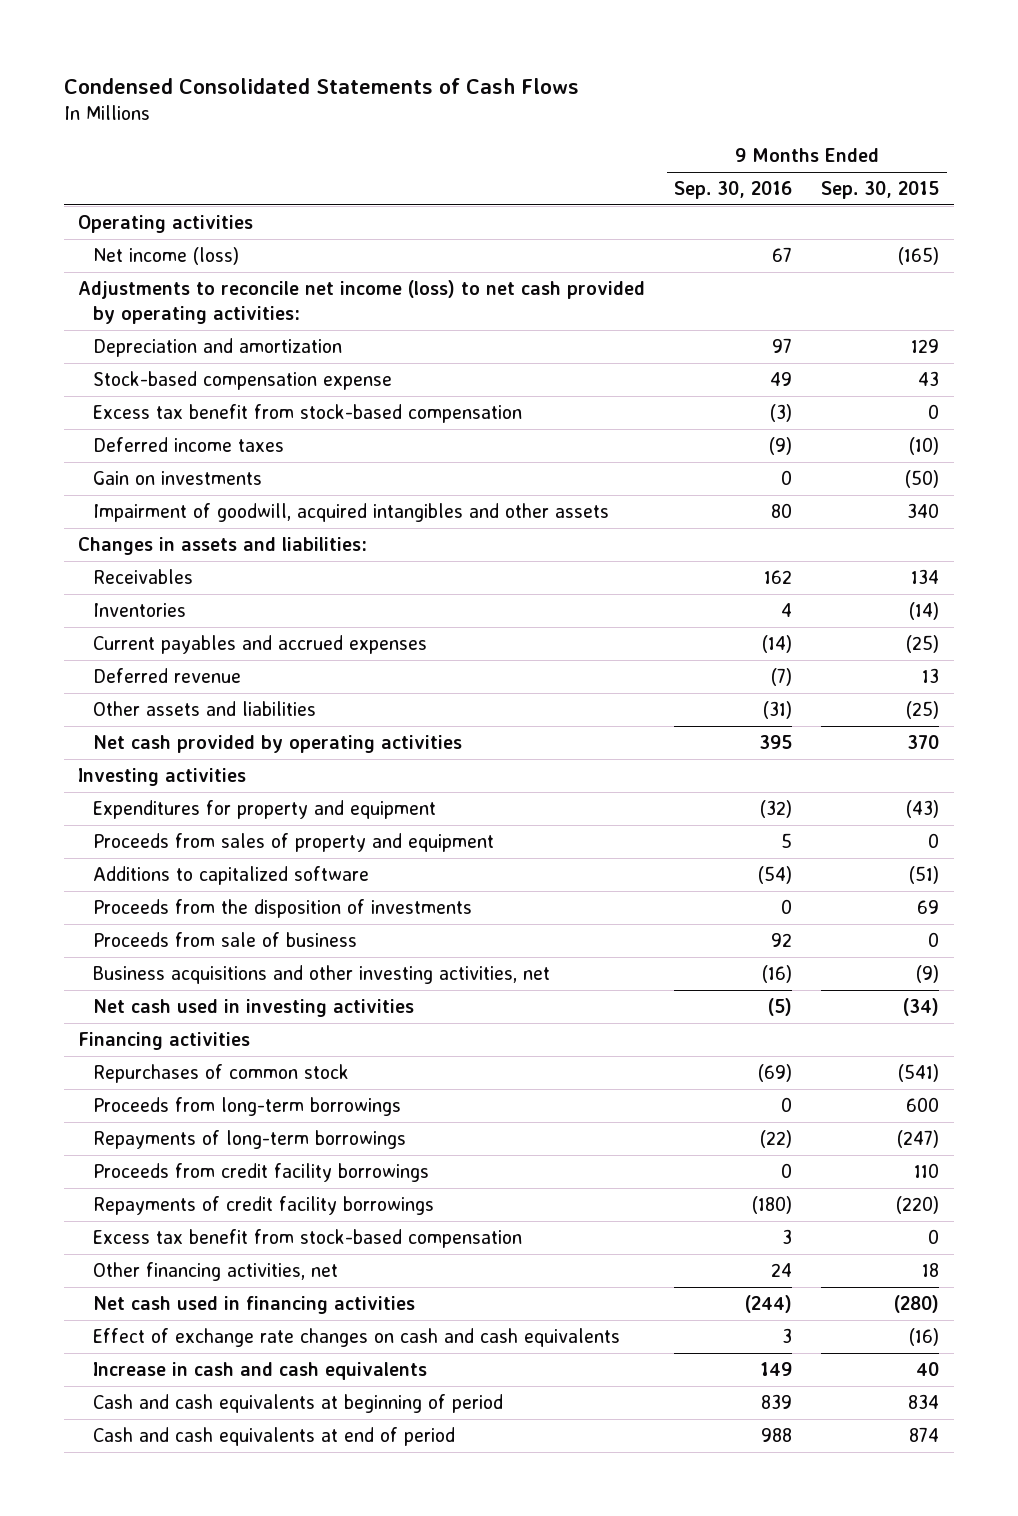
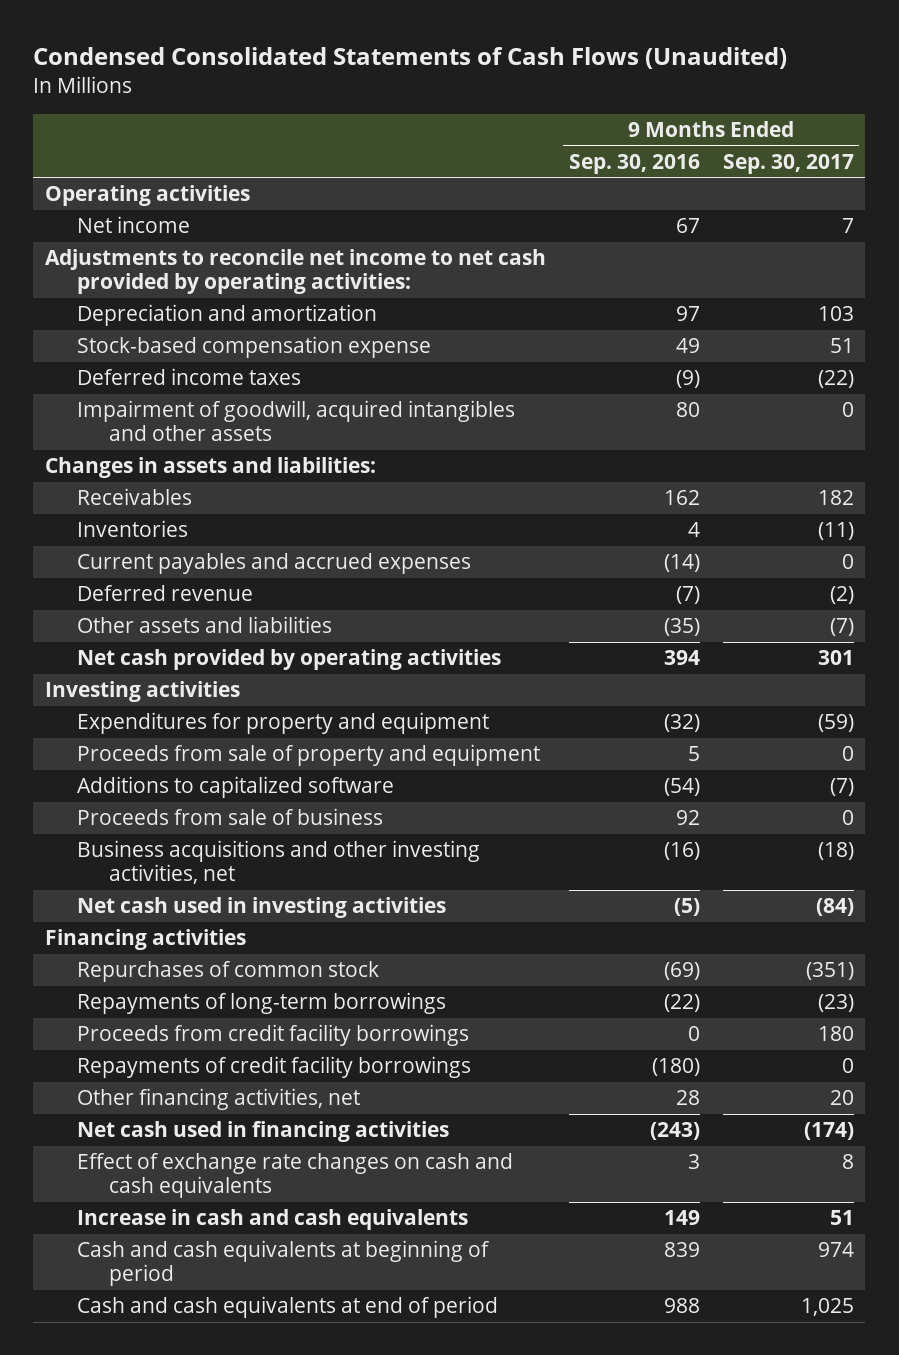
[63,77,579,94] Condensed Consolidated Statements of Cash Flows -> [33,47,788,70] Condensed Consolidated Statements of Cash Flows (Unaudited)
[821,181,940,200] Sep. 30, 2015 -> none
none -> [722,153,854,174] Sep. 30, 2017
[93,246,240,265] Net income (loss) -> [76,216,190,234] Net income
[78,279,646,324] Adjustments to reconcile net income (loss) to net cash provided by operating activities: -> [44,249,546,295] Adjustments to reconcile net income to net cash provided by operating activities:
[93,403,523,423] Excess tax benefit from stock-based compensation -> none
[93,470,263,485] Gain on investments -> none
[763,700,793,719] (31) -> [663,618,700,637] (35)
[759,734,793,749] 395 -> [663,650,700,666] 394
[93,832,495,852] Proceeds from sales of property and equipment -> [76,744,540,767] Proceeds from sale of property and equipment
[93,898,473,918] Proceeds from the disposition of investments -> none
[93,1096,402,1116] Proceeds from long-term borrowings -> none
[93,1228,523,1248] Excess tax benefit from stock-based compensation -> none
[771,1262,793,1277] 24 -> [675,1090,700,1106] 28
[745,1294,793,1313] (244) -> [649,1122,700,1141] (243)

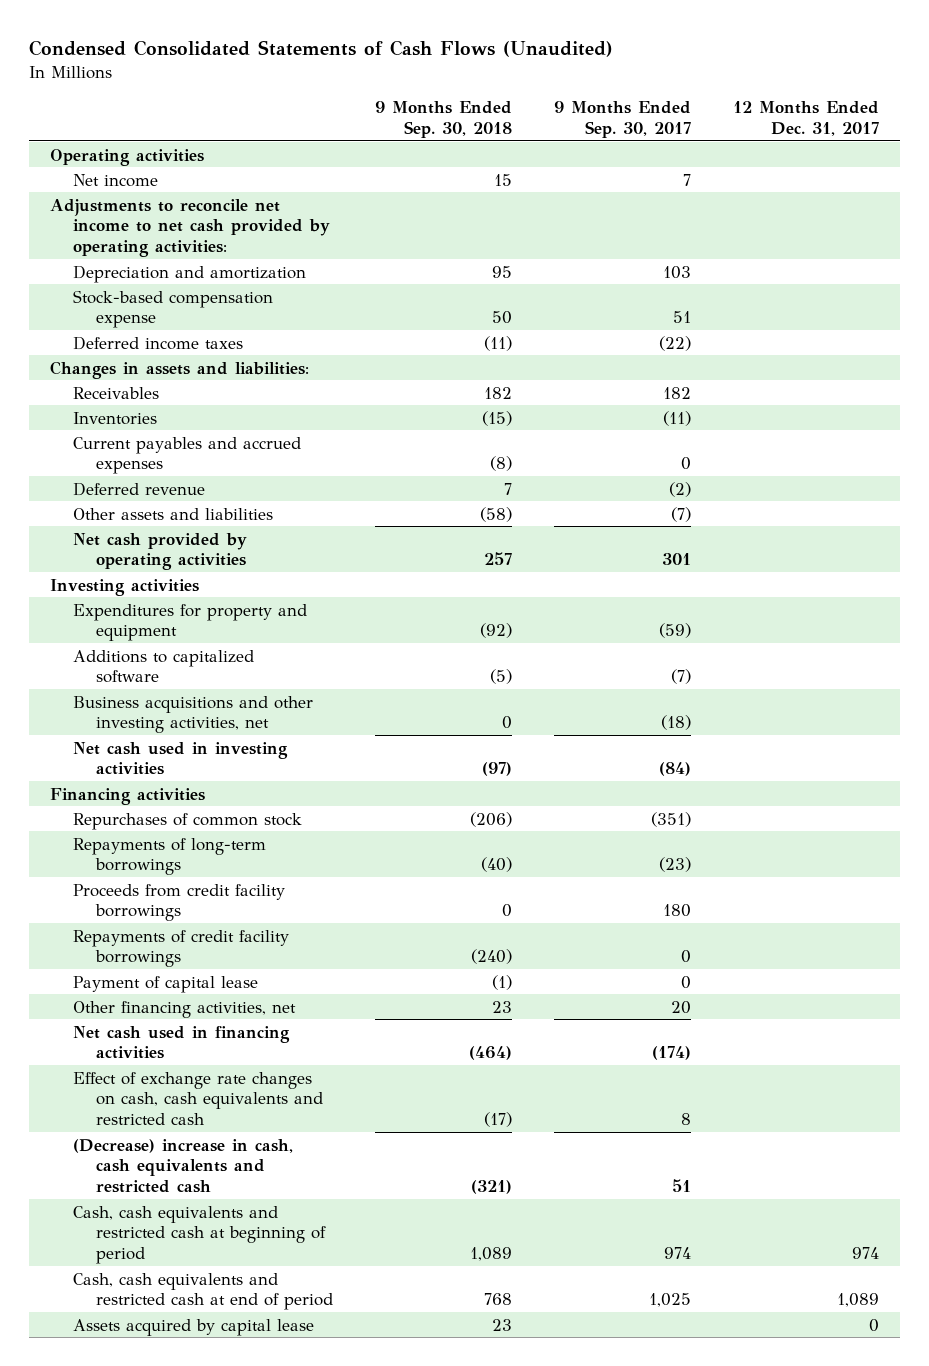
[568,153,700,174] Sep. 30, 2016 -> none
none -> [374,101,512,138] 9 Months Ended Sep. 30, 2018
none -> [732,101,879,136] 12 Months Ended Dec. 31, 2017
[76,400,515,442] Impairment of goodwill, acquired intangibles and other assets -> none
[76,744,540,767] Proceeds from sale of property and equipment -> none
[76,808,383,826] Proceeds from sale of business -> none
none -> [72,975,258,993] Payment of capital lease
[76,1153,513,1199] Effect of exchange rate changes on cash and cash equivalents -> [72,1071,323,1125] Effect of exchange rate changes on cash, cash equivalents and restricted cash
[76,1209,468,1231] Increase in cash and cash equivalents -> [72,1138,293,1193] (Decrease) increase in cash, cash equivalents and restricted cash
[76,1240,490,1287] Cash and cash equivalents at beginning of period -> [72,1205,326,1264] Cash, cash equivalents and restricted cash at beginning of period
[76,1296,498,1319] Cash and cash equivalents at end of period -> [72,1272,333,1311] Cash, cash equivalents and restricted cash at end of period
none -> [72,1318,314,1336] Assets acquired by capital lease

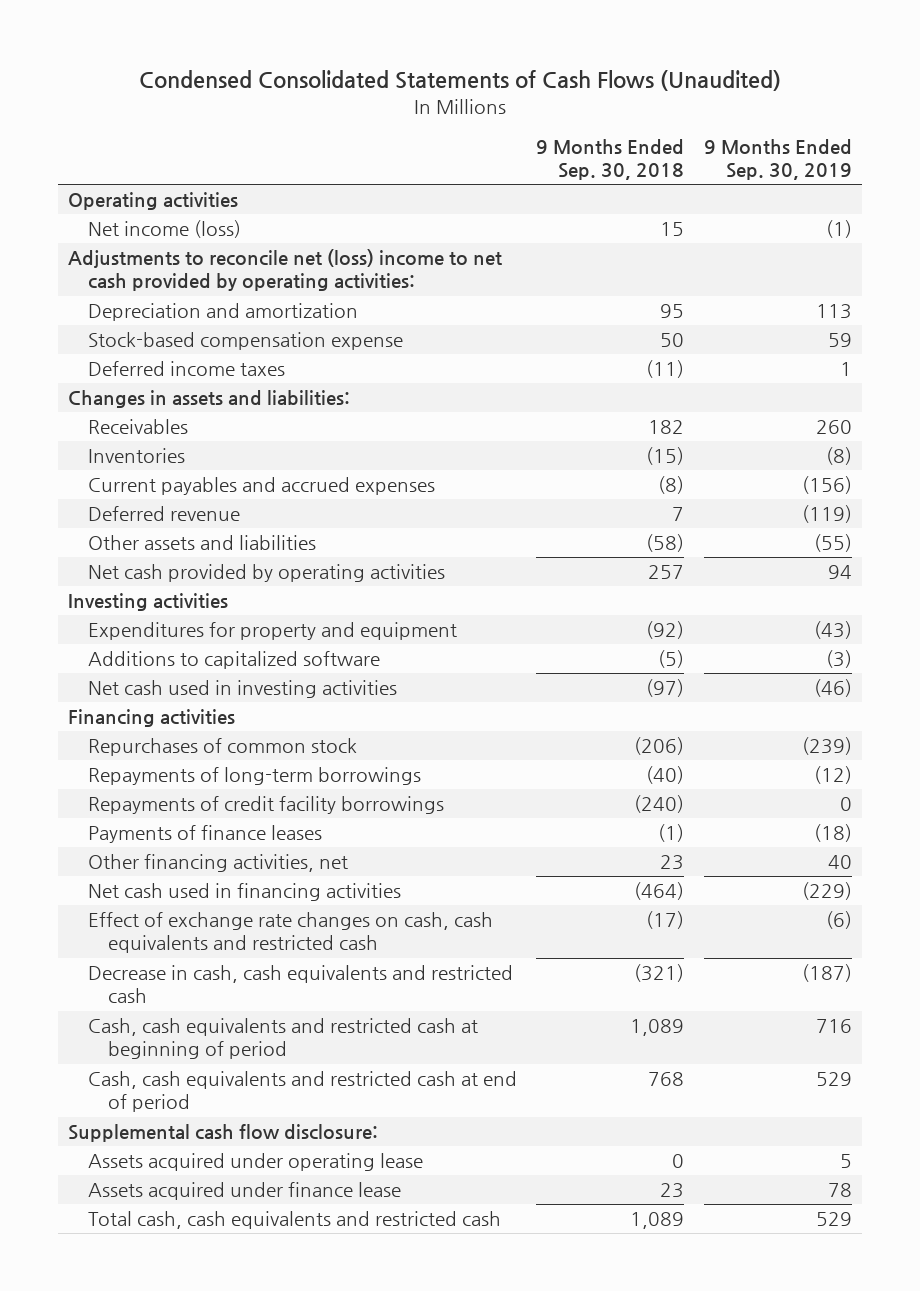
[553,101,691,138] 9 Months Ended Sep. 30, 2017 -> none
[732,101,879,136] 12 Months Ended Dec. 31, 2017 -> none
none -> [703,139,852,181] 9 Months Ended Sep. 30, 2019
[72,173,158,187] Net income -> [87,220,241,239] Net income (loss)
[49,198,330,257] Adjustments to reconcile net income to net cash provided by operating activities: -> [67,249,502,292] Adjustments to reconcile net (loss) income to net cash provided by operating activities:
[72,695,313,734] Business acquisitions and other investing activities, net -> none
[72,883,285,922] Proceeds from credit facility borrowings -> none
[72,975,258,993] Payment of capital lease -> none
none -> [87,825,322,844] Payments of finance leases
[72,1138,293,1193] (Decrease) increase in cash, cash equivalents and restricted cash -> [87,965,513,1004] Decrease in cash, cash equivalents and restricted cash
[72,1318,314,1336] Assets acquired by capital lease -> none
none -> [67,1124,378,1143] Supplemental cash flow disclosure:
none -> [87,1153,423,1172] Assets acquired under operating lease
none -> [87,1182,401,1201] Assets acquired under finance lease
none -> [87,1211,501,1230] Total cash, cash equivalents and restricted cash

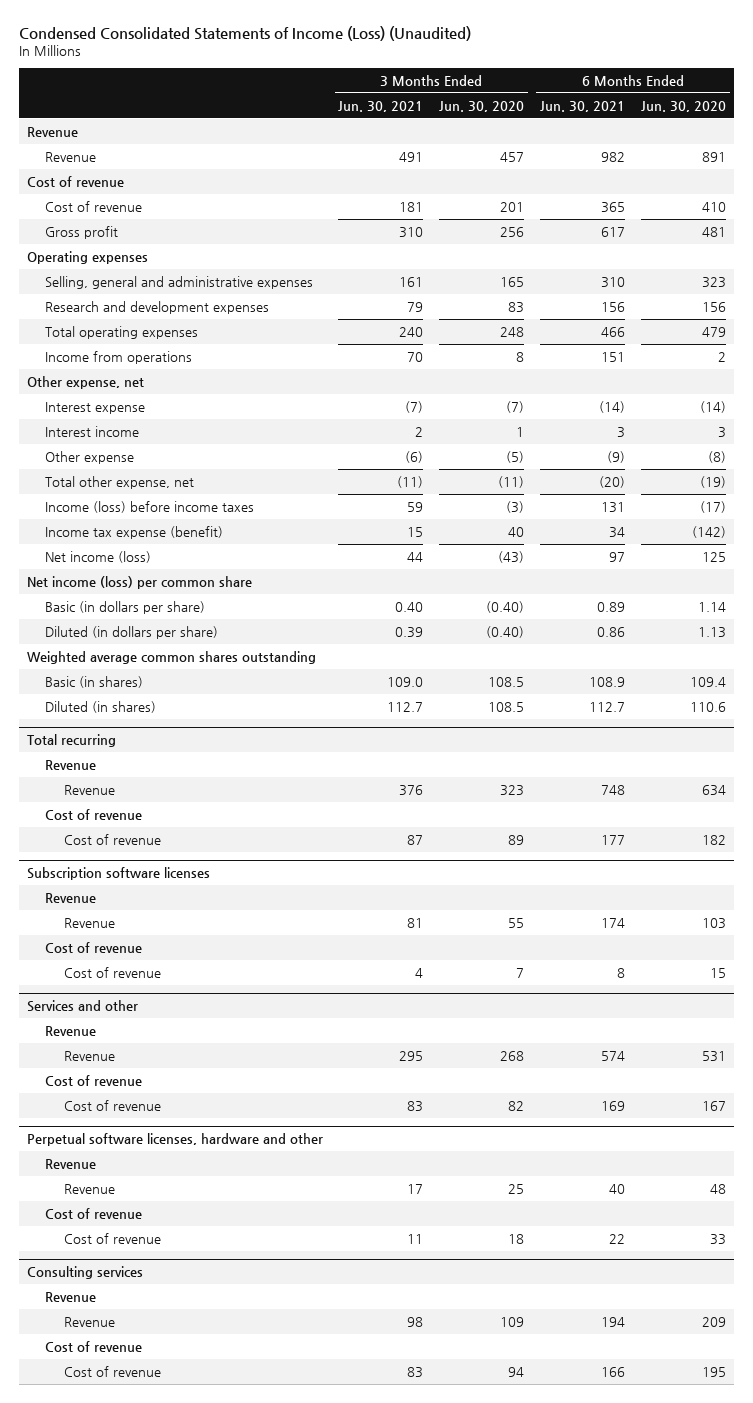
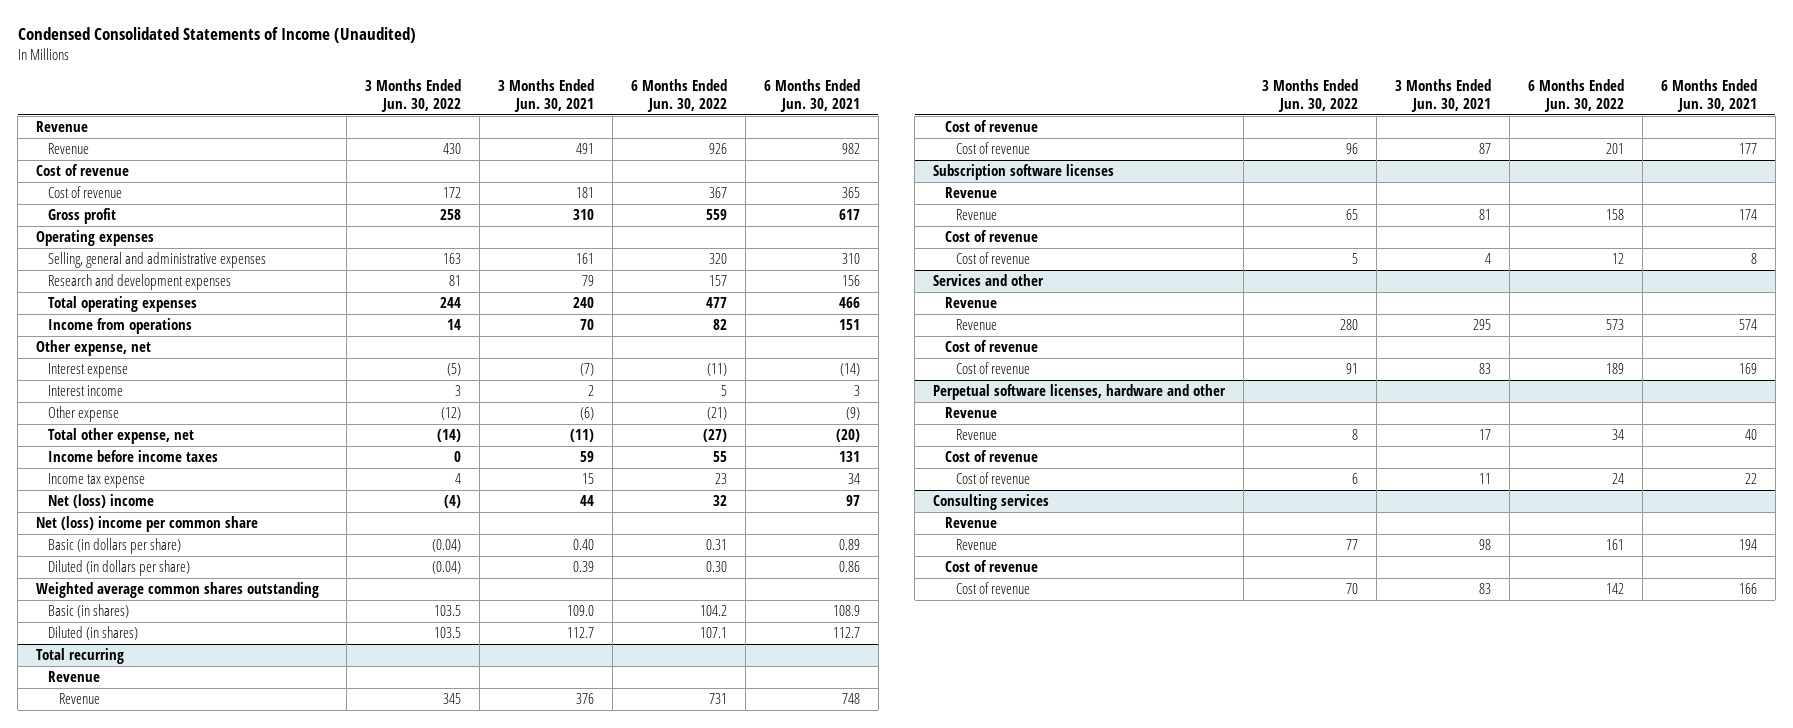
[18,26,471,42] Condensed Consolidated Statements of Income (Loss) (Unaudited) -> [17,27,416,44] Condensed Consolidated Statements of Income (Unaudited)
[439,100,525,112] Jun. 30, 2020 -> none
[641,100,727,112] Jun. 30, 2020 -> none
none -> [364,78,461,112] 3 Months Ended Jun. 30, 2022
none -> [630,78,727,112] 6 Months Ended Jun. 30, 2022
[45,500,255,513] Income (loss) before income taxes -> [47,450,218,463] Income before income taxes
[45,525,224,539] Income tax expense (benefit) -> [47,473,145,489] Income tax expense
[45,550,152,563] Net income (loss) -> [47,494,154,509] Net (loss) income
[26,575,252,589] Net income (loss) per common share -> [35,516,258,533] Net (loss) income per common share

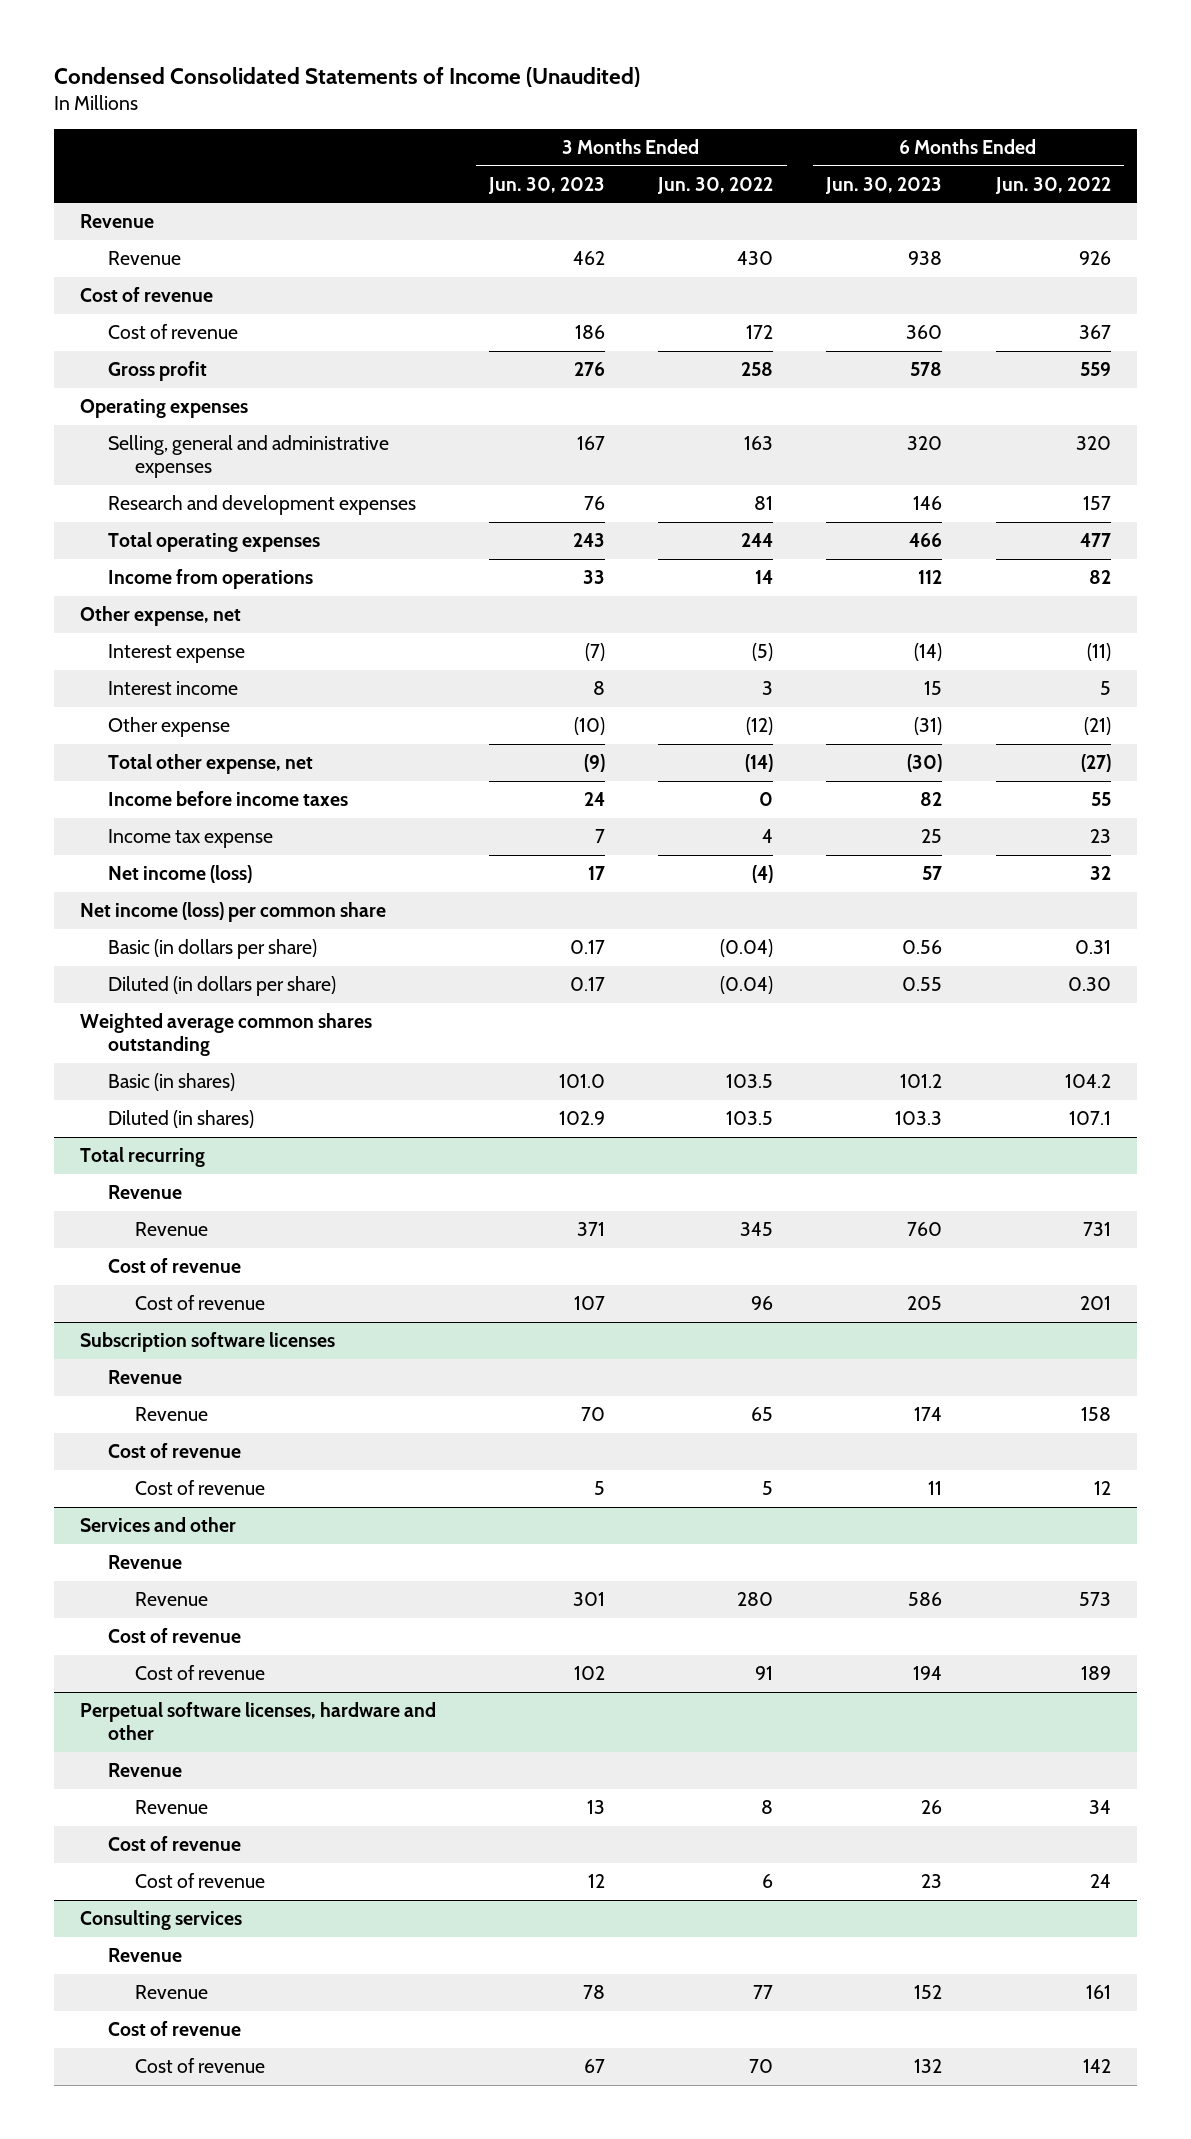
[497,78,594,112] 3 Months Ended Jun. 30, 2021 -> none
[763,78,860,112] 6 Months Ended Jun. 30, 2021 -> none
none -> [488,176,606,194] Jun. 30, 2023
none -> [825,176,943,194] Jun. 30, 2023
[47,494,154,509] Net (loss) income -> [107,865,252,884] Net income (loss)
[35,516,258,533] Net (loss) income per common share -> [80,902,387,923] Net income (loss) per common share

